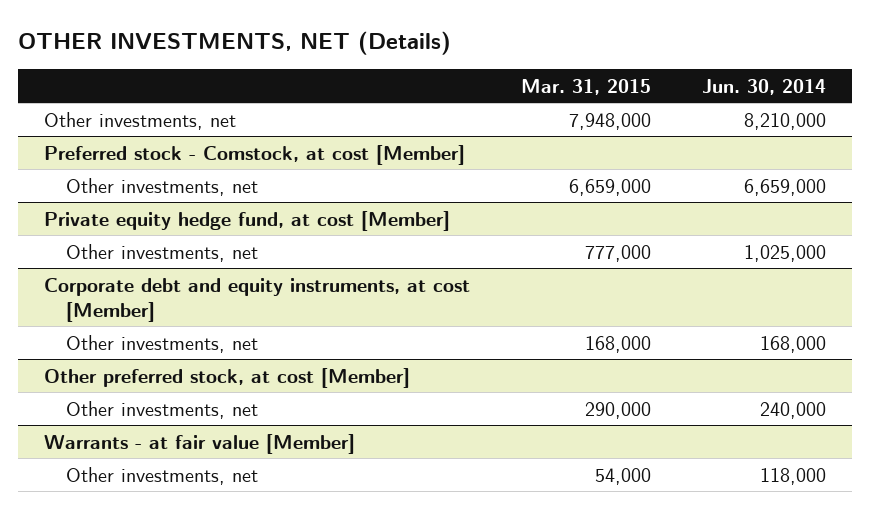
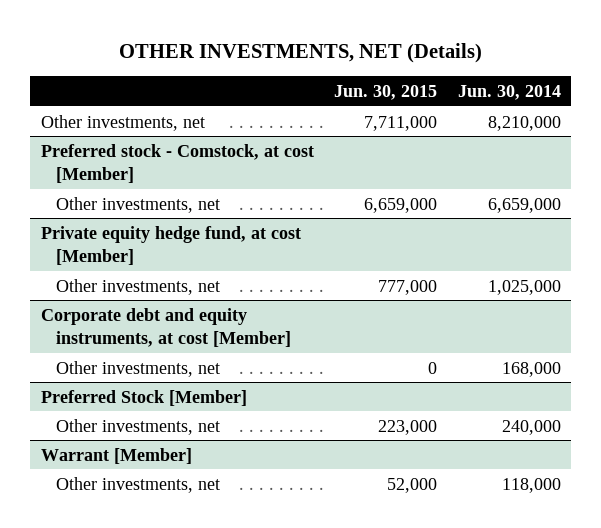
[520,78,651,95] Mar. 31, 2015 -> none
none -> [334,84,438,100] Jun. 30, 2015
[43,367,410,388] Other preferred stock, at cost [Member] -> [40,389,247,406] Preferred Stock [Member]
[43,433,355,454] Warrants - at fair value [Member] -> [40,447,192,464] Warrant [Member]

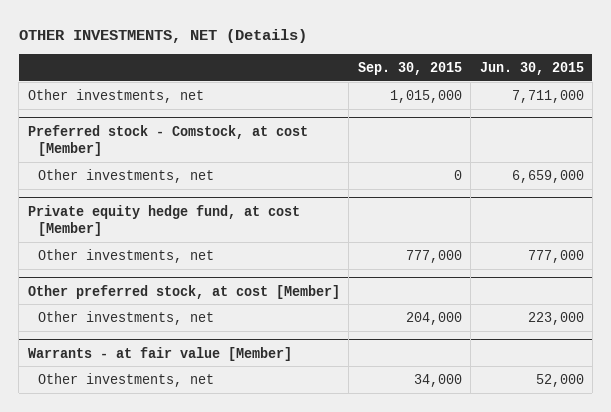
[457,84,561,100] Jun. 30, 2014 -> none
none -> [357,61,462,75] Sep. 30, 2015
[40,307,292,347] Corporate debt and equity instruments, at cost [Member] -> none
[56,360,221,377] Other investments, net -> none
[40,389,247,406] Preferred Stock [Member] -> [27,284,340,299] Other preferred stock, at cost [Member]
[40,447,192,464] Warrant [Member] -> [27,346,292,361] Warrants - at fair value [Member]

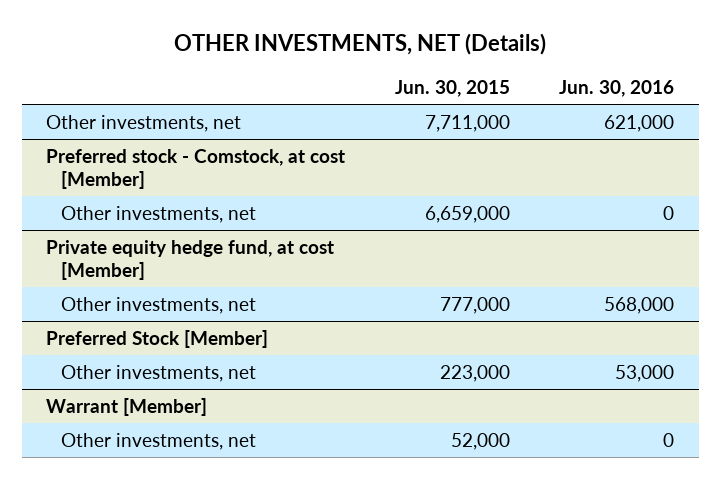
[357,61,462,75] Sep. 30, 2015 -> none
none -> [559,79,675,97] Jun. 30, 2016
[27,284,340,299] Other preferred stock, at cost [Member] -> [46,330,269,349] Preferred Stock [Member]
[27,346,292,361] Warrants - at fair value [Member] -> [46,398,208,417] Warrant [Member]

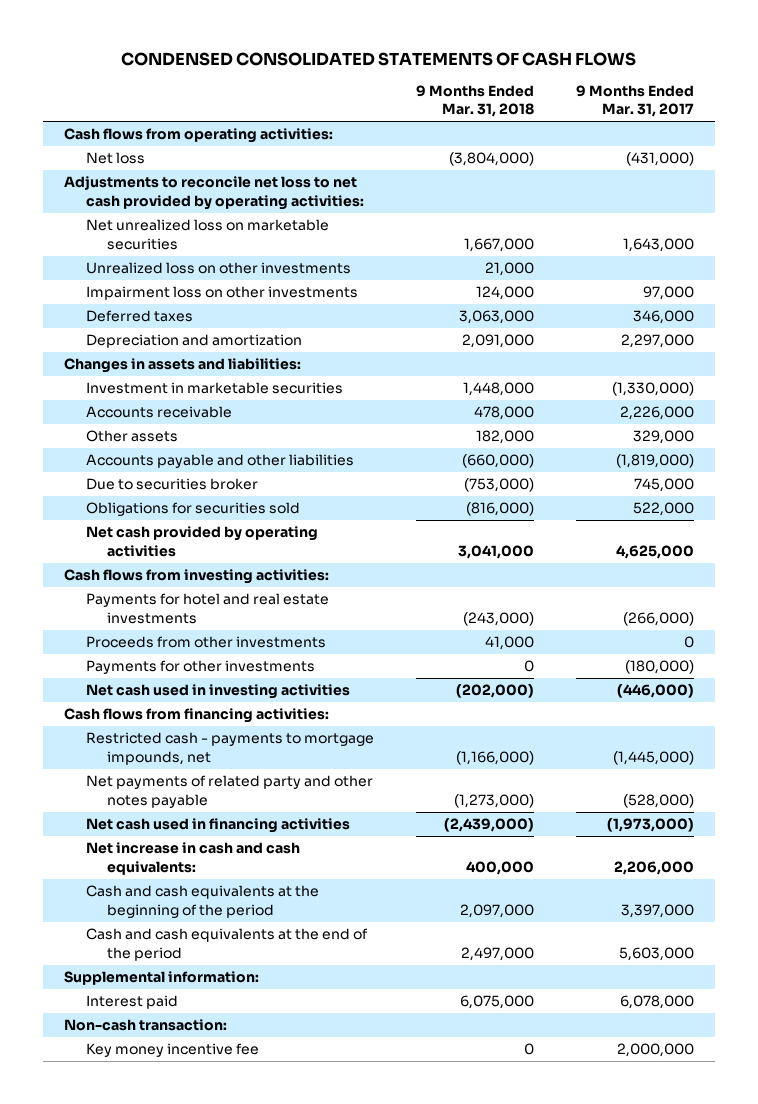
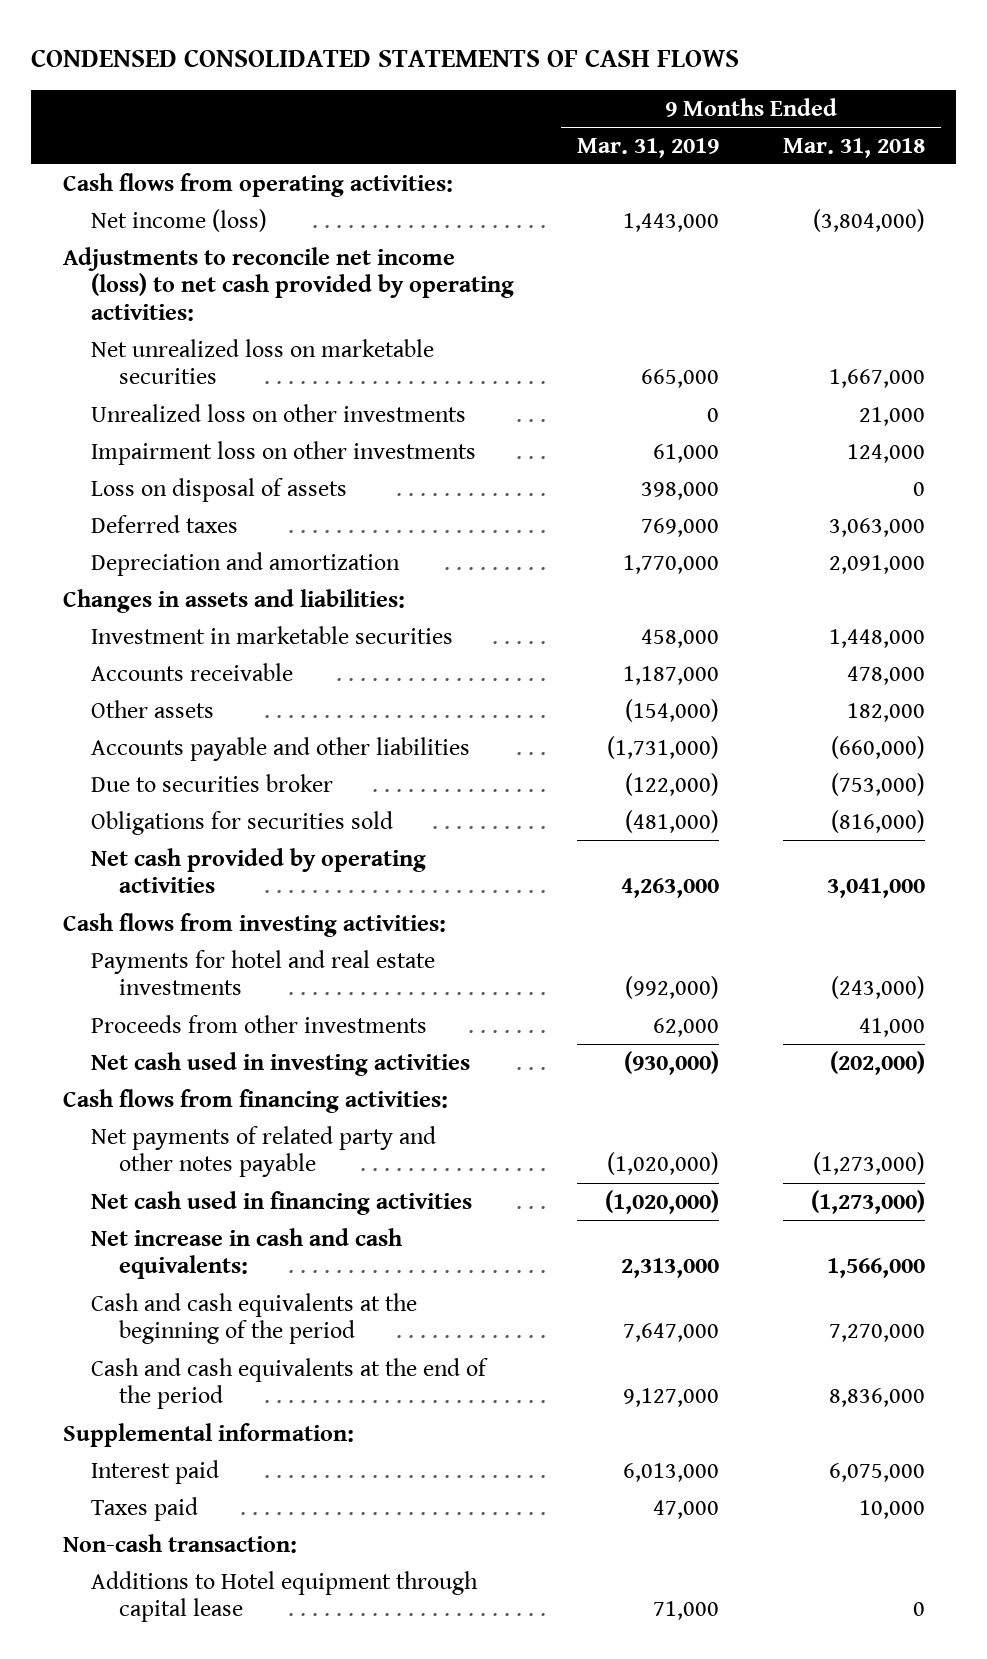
[576,85,695,118] 9 Months Ended Mar. 31, 2017 -> none
none -> [577,137,720,158] Mar. 31, 2019
[85,152,145,165] Net loss -> [90,208,267,232] Net income (loss)
[63,176,364,210] Adjustments to reconcile net loss to net cash provided by operating activities: -> [62,246,514,322] Adjustments to reconcile net income (loss) to net cash provided by operating activities:
none -> [90,477,347,502] Loss on disposal of assets
[85,660,315,675] Payments for other investments -> none
[85,732,374,765] Restricted cash - payments to mortgage impounds, net -> none
[443,818,534,833] (2,439,000) -> [810,1189,925,1214] (1,273,000)
[465,860,534,875] 400,000 -> [826,1258,925,1279] 1,566,000
[459,903,534,918] 2,097,000 -> [828,1324,925,1343] 7,270,000
[460,946,534,961] 2,497,000 -> [828,1388,925,1408] 8,836,000
none -> [90,1496,198,1521] Taxes paid
[85,1043,259,1058] Key money incentive fee -> none
none -> [90,1570,478,1623] Additions to Hotel equipment through capital lease

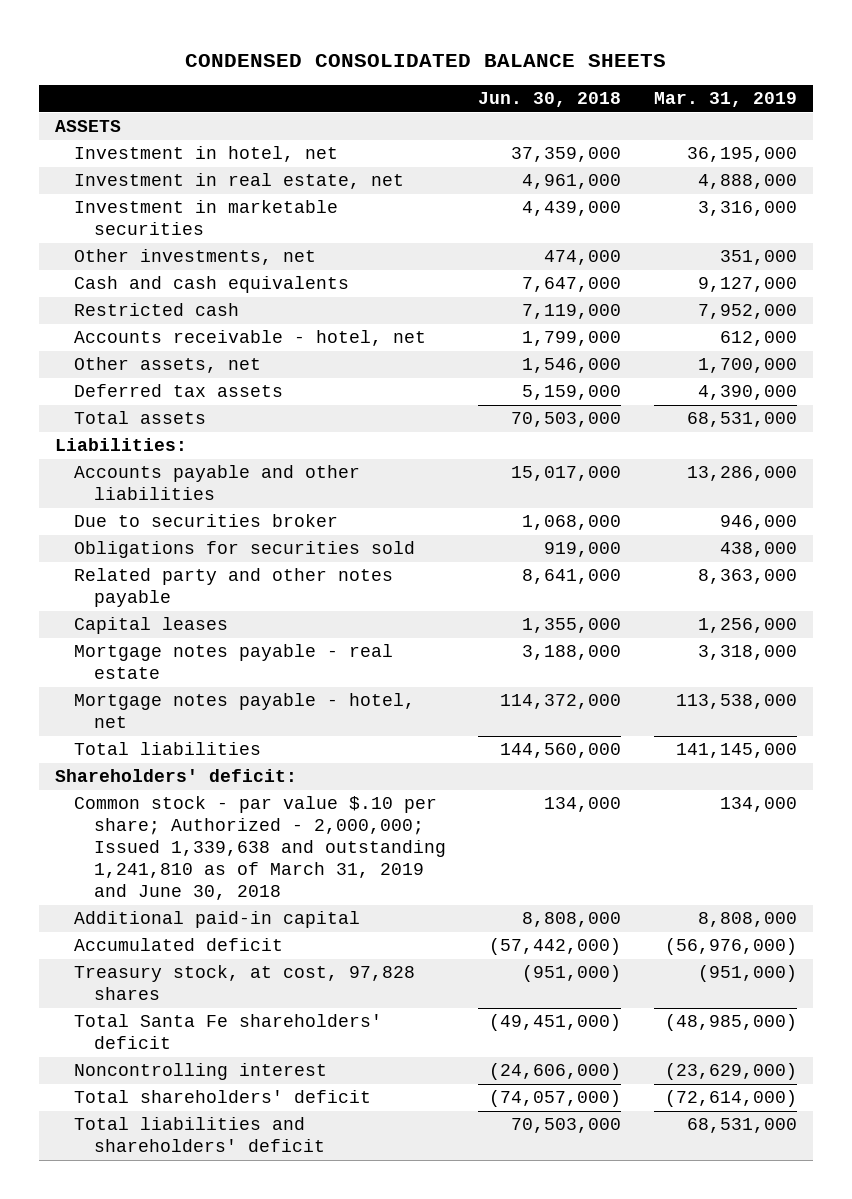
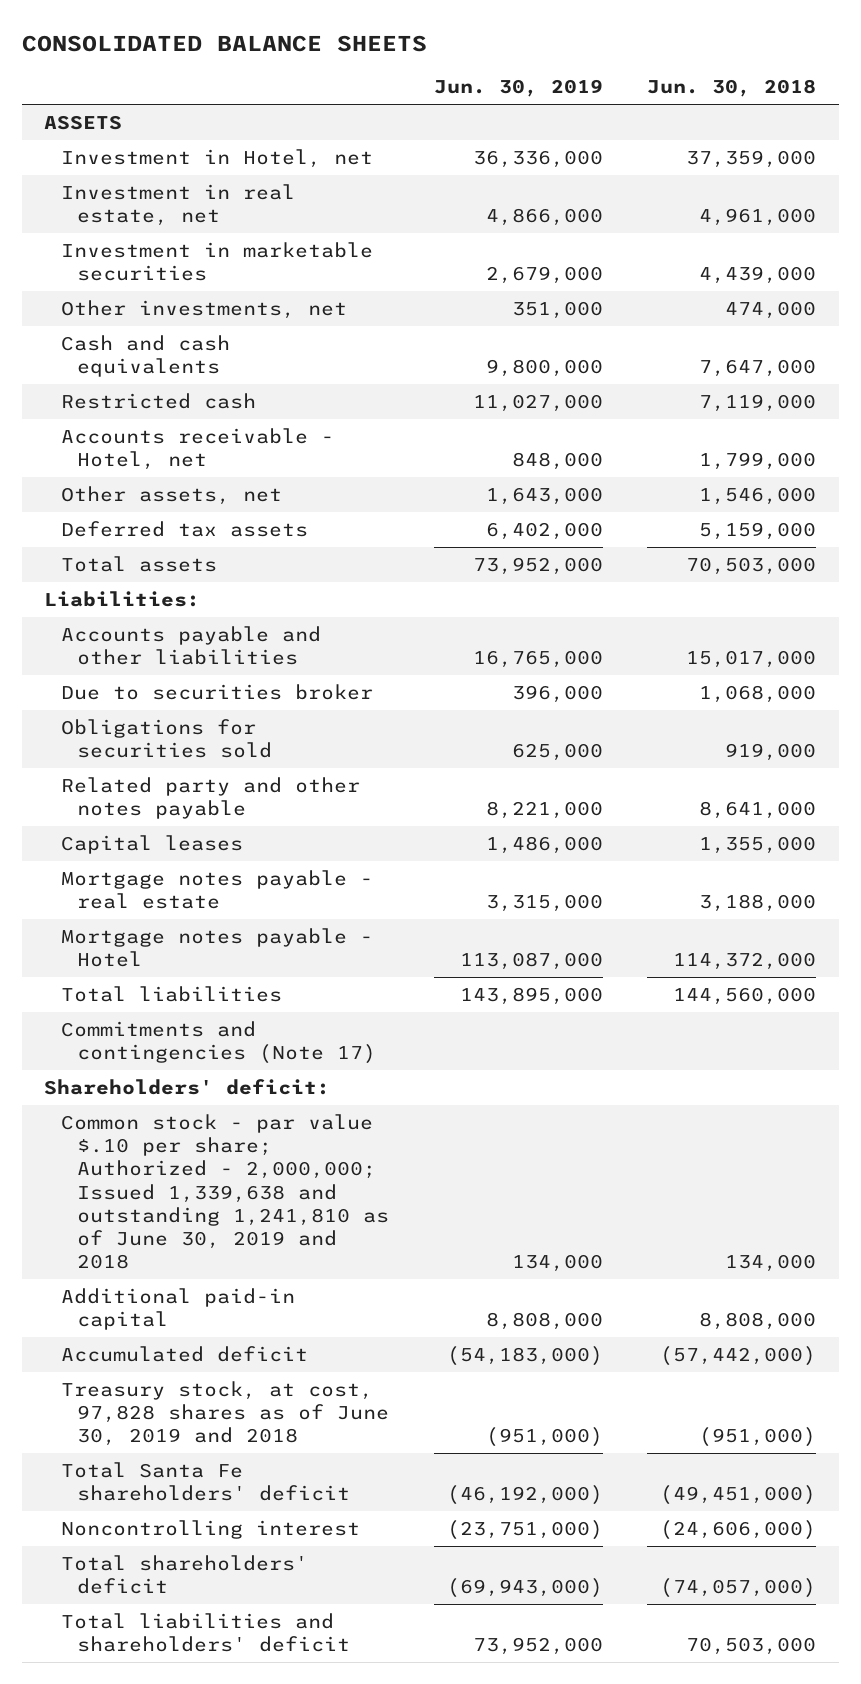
[184,53,666,67] CONDENSED CONSOLIDATED BALANCE SHEETS -> [22,35,428,53] CONSOLIDATED BALANCE SHEETS
[654,92,798,108] Mar. 31, 2019 -> none
none -> [433,79,603,98] Jun. 30, 2019
[74,146,339,163] Investment in hotel, net -> [60,148,373,168] Investment in Hotel, net
[74,330,427,347] Accounts receivable - hotel, net -> [60,427,334,471] Accounts receivable - Hotel, net
[74,693,416,729] Mortgage notes payable - hotel, net -> [60,927,373,968] Mortgage notes payable - Hotel
none -> [60,1020,377,1065] Commitments and contingencies (Note 17)
[74,796,446,901] Common stock - par value $.10 per share; Authorized - 2,000,000; Issued 1,339,638 and outstanding 1,241,810 as of March 31, 2019 and June 30, 2018 -> [60,1113,390,1270] Common stock - par value $.10 per share; Authorized - 2,000,000; Issued 1,339,638 and outstanding 1,241,810 as of June 30, 2019 and 2018
[74,965,416,1001] Treasury stock, at cost, 97,828 shares -> [60,1380,390,1447] Treasury stock, at cost, 97,828 shares as of June 30, 2019 and 2018

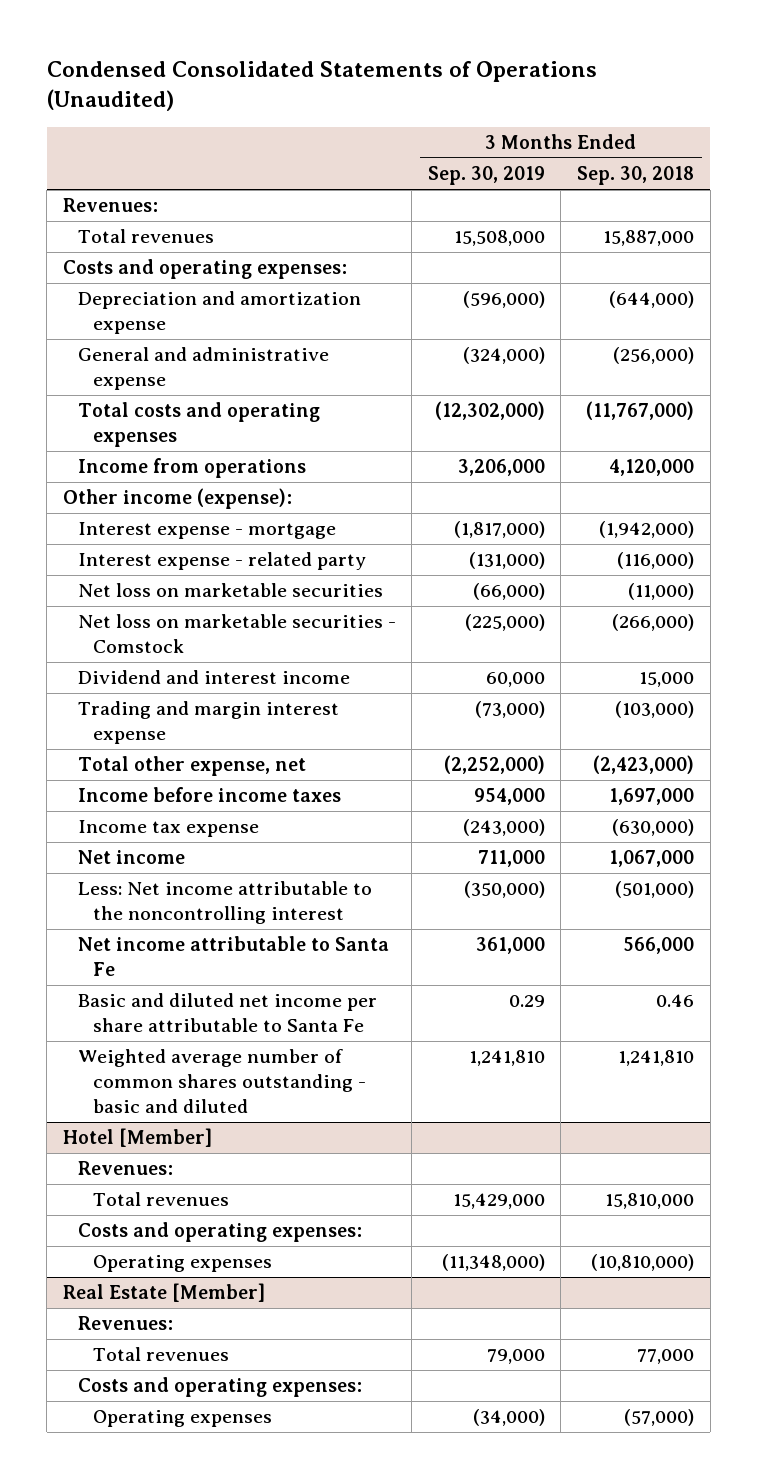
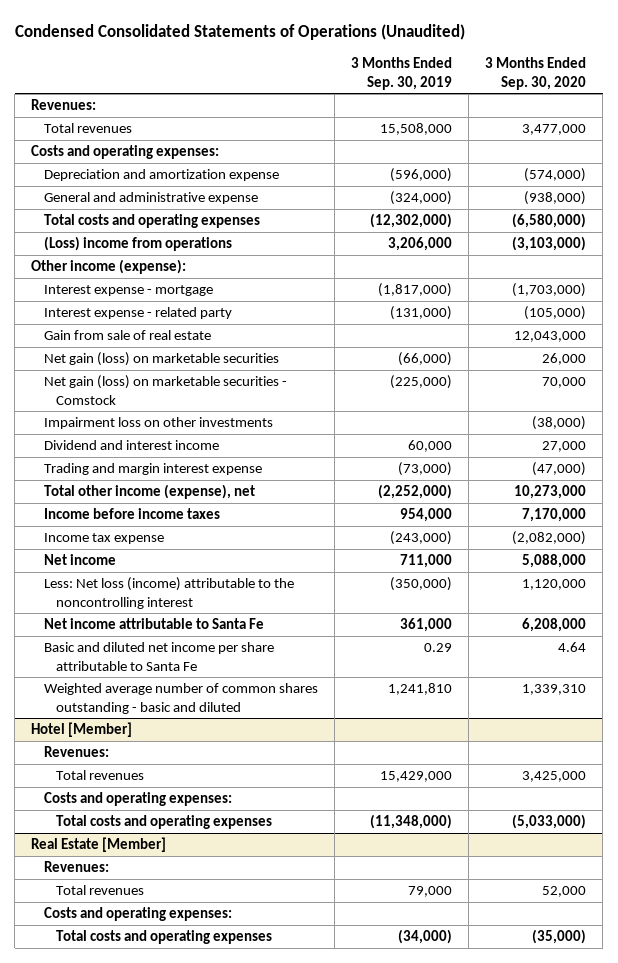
[576,166,694,186] Sep. 30, 2018 -> none
none -> [485,56,587,90] 3 Months Ended Sep. 30, 2020
[77,458,306,479] Income from operations -> [43,236,232,252] (Loss) income from operations
none -> [43,330,211,341] Gain from sale of real estate
[77,583,383,598] Net loss on marketable securities -> [43,352,279,367] Net gain (loss) on marketable securities
[77,614,396,654] Net loss on marketable securities - Comstock -> [43,375,287,405] Net gain (loss) on marketable securities - Comstock
none -> [43,417,273,430] Impairment loss on other investments
[77,756,306,777] Total other expense, net -> [43,484,255,500] Total other income (expense), net
[77,881,372,925] Less: Net income attributable to the noncontrolling interest -> [43,577,294,609] Less: Net loss (income) attributable to the noncontrolling interest
[92,1255,272,1273] Operating expenses -> [56,815,273,830] Total costs and operating expenses
[92,1410,272,1428] Operating expenses -> none
none -> [56,930,273,945] Total costs and operating expenses

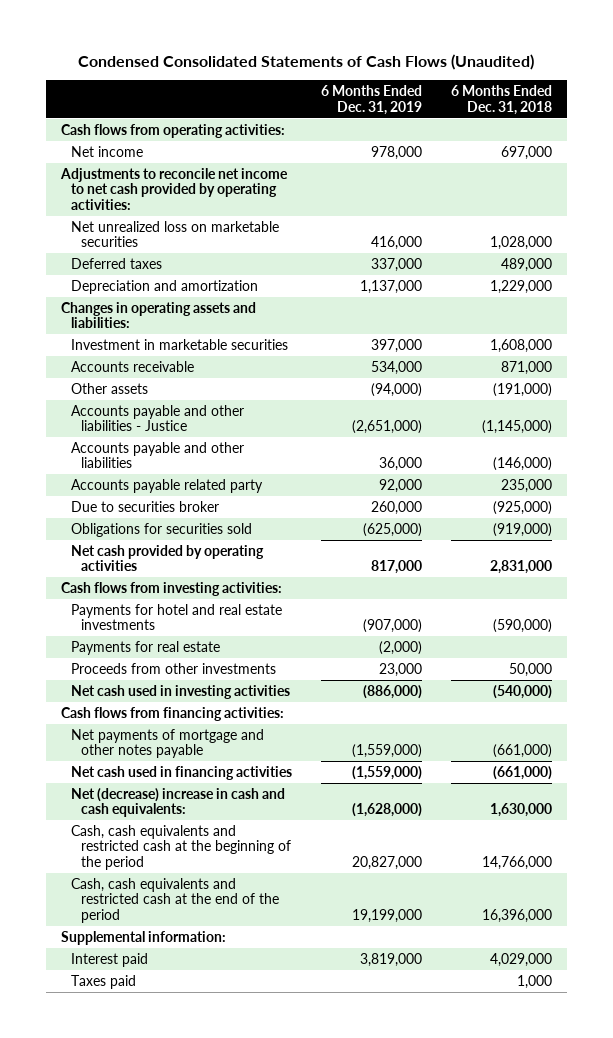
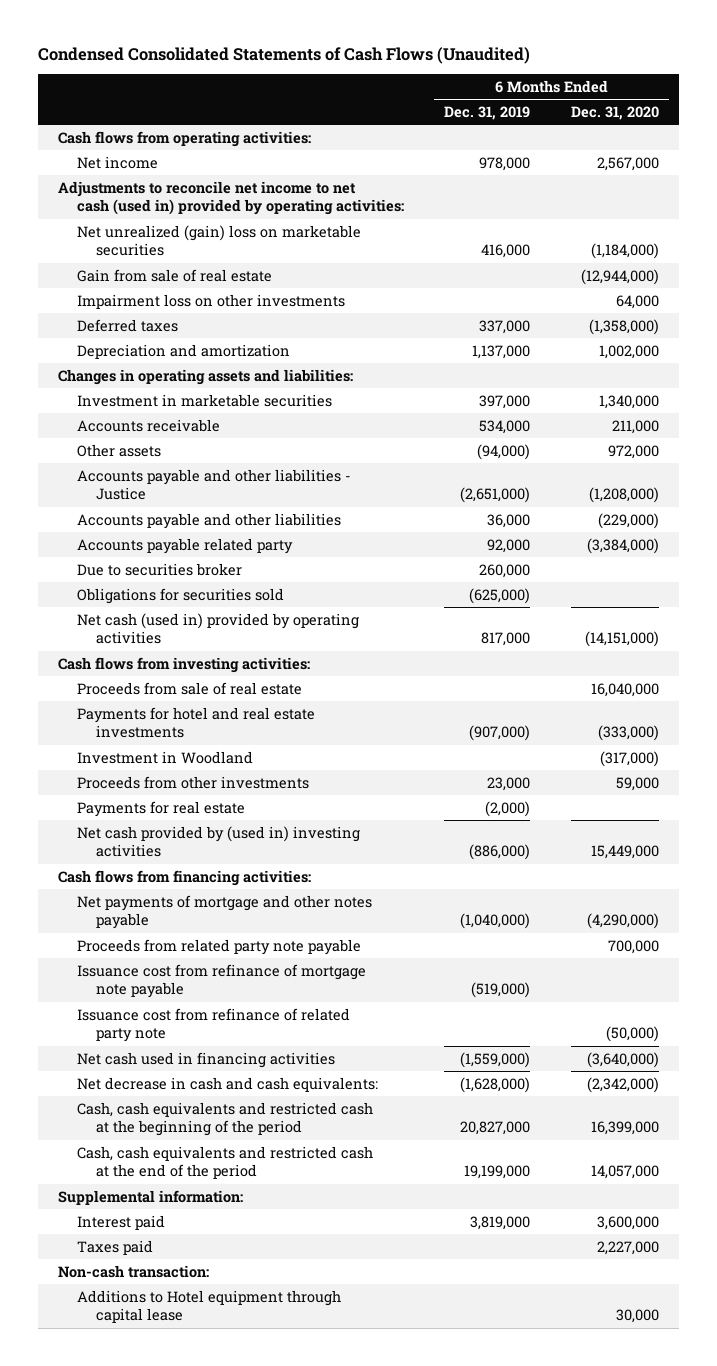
[451,85,553,115] 6 Months Ended Dec. 31, 2018 -> none
none -> [570,105,659,120] Dec. 31, 2020
[59,167,288,211] Adjustments to reconcile net income to net cash provided by operating activities: -> [57,180,405,216] Adjustments to reconcile net income to net cash (used in) provided by operating activities:
[71,220,280,248] Net unrealized loss on marketable securities -> [77,224,362,257] Net unrealized (gain) loss on marketable securities
none -> [77,268,273,282] Gain from sale of real estate
none -> [77,293,346,309] Impairment loss on other investments
[71,544,265,572] Net cash provided by operating activities -> [77,612,360,645] Net cash (used in) provided by operating activities
none -> [77,681,303,695] Proceeds from sale of real estate
none -> [77,750,254,764] Investment in Woodland
[71,640,221,655] Payments for real estate -> [77,800,246,817] Payments for real estate
[71,684,291,699] Net cash used in investing activities -> [77,825,361,858] Net cash provided by (used in) investing activities
[352,744,423,759] (1,559,000) -> [460,913,531,930] (1,040,000)
none -> [77,938,362,955] Proceeds from related party note payable
none -> [77,963,367,999] Issuance cost from refinance of mortgage note payable
none -> [77,1007,351,1043] Issuance cost from refinance of related party note
[71,787,286,818] Net (decrease) increase in cash and cash equivalents: -> [77,1076,379,1092] Net decrease in cash and cash equivalents:
none -> [57,1264,209,1278] Non-cash transaction:
none -> [77,1289,342,1324] Additions to Hotel equipment through capital lease

